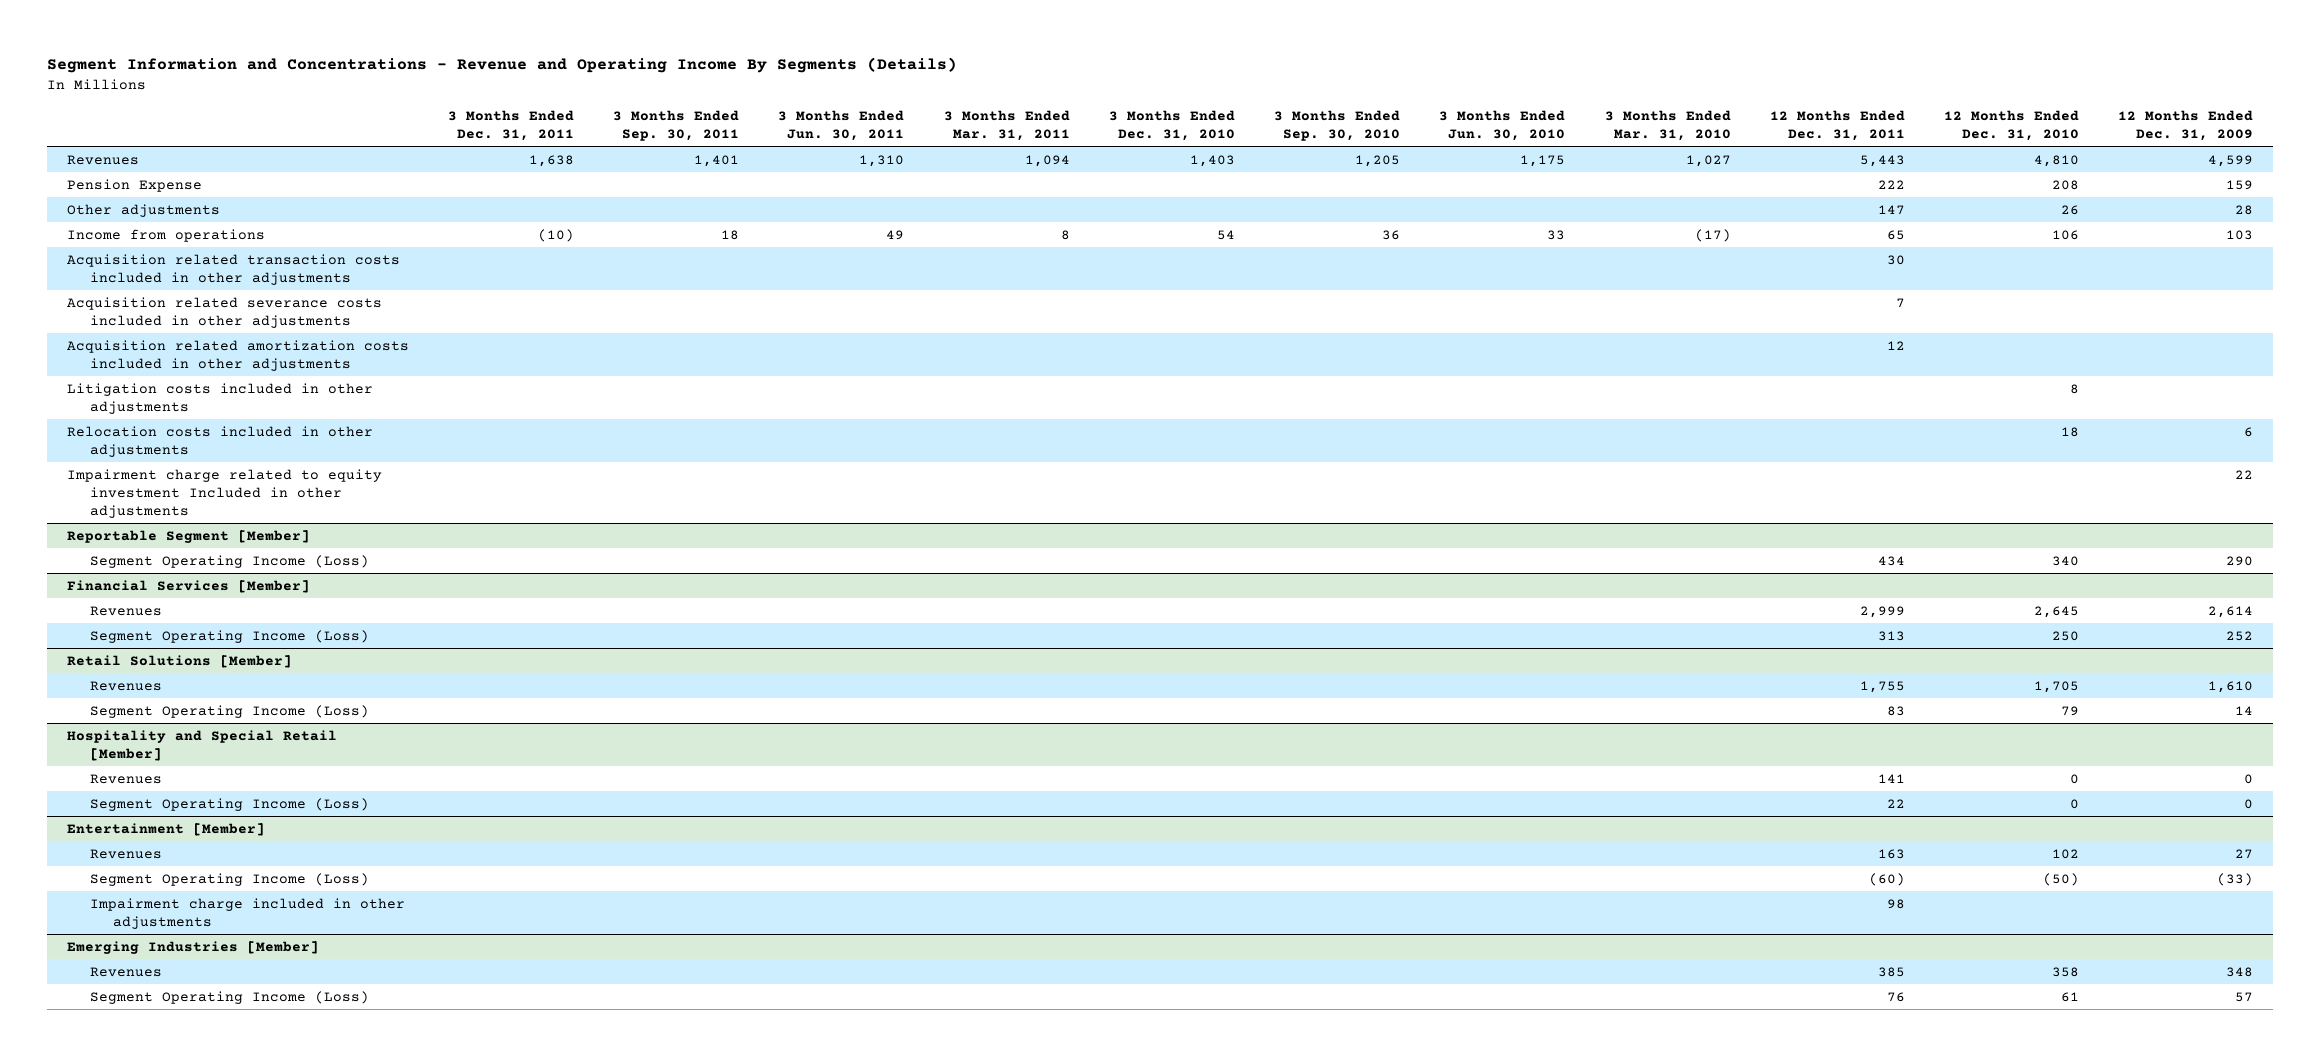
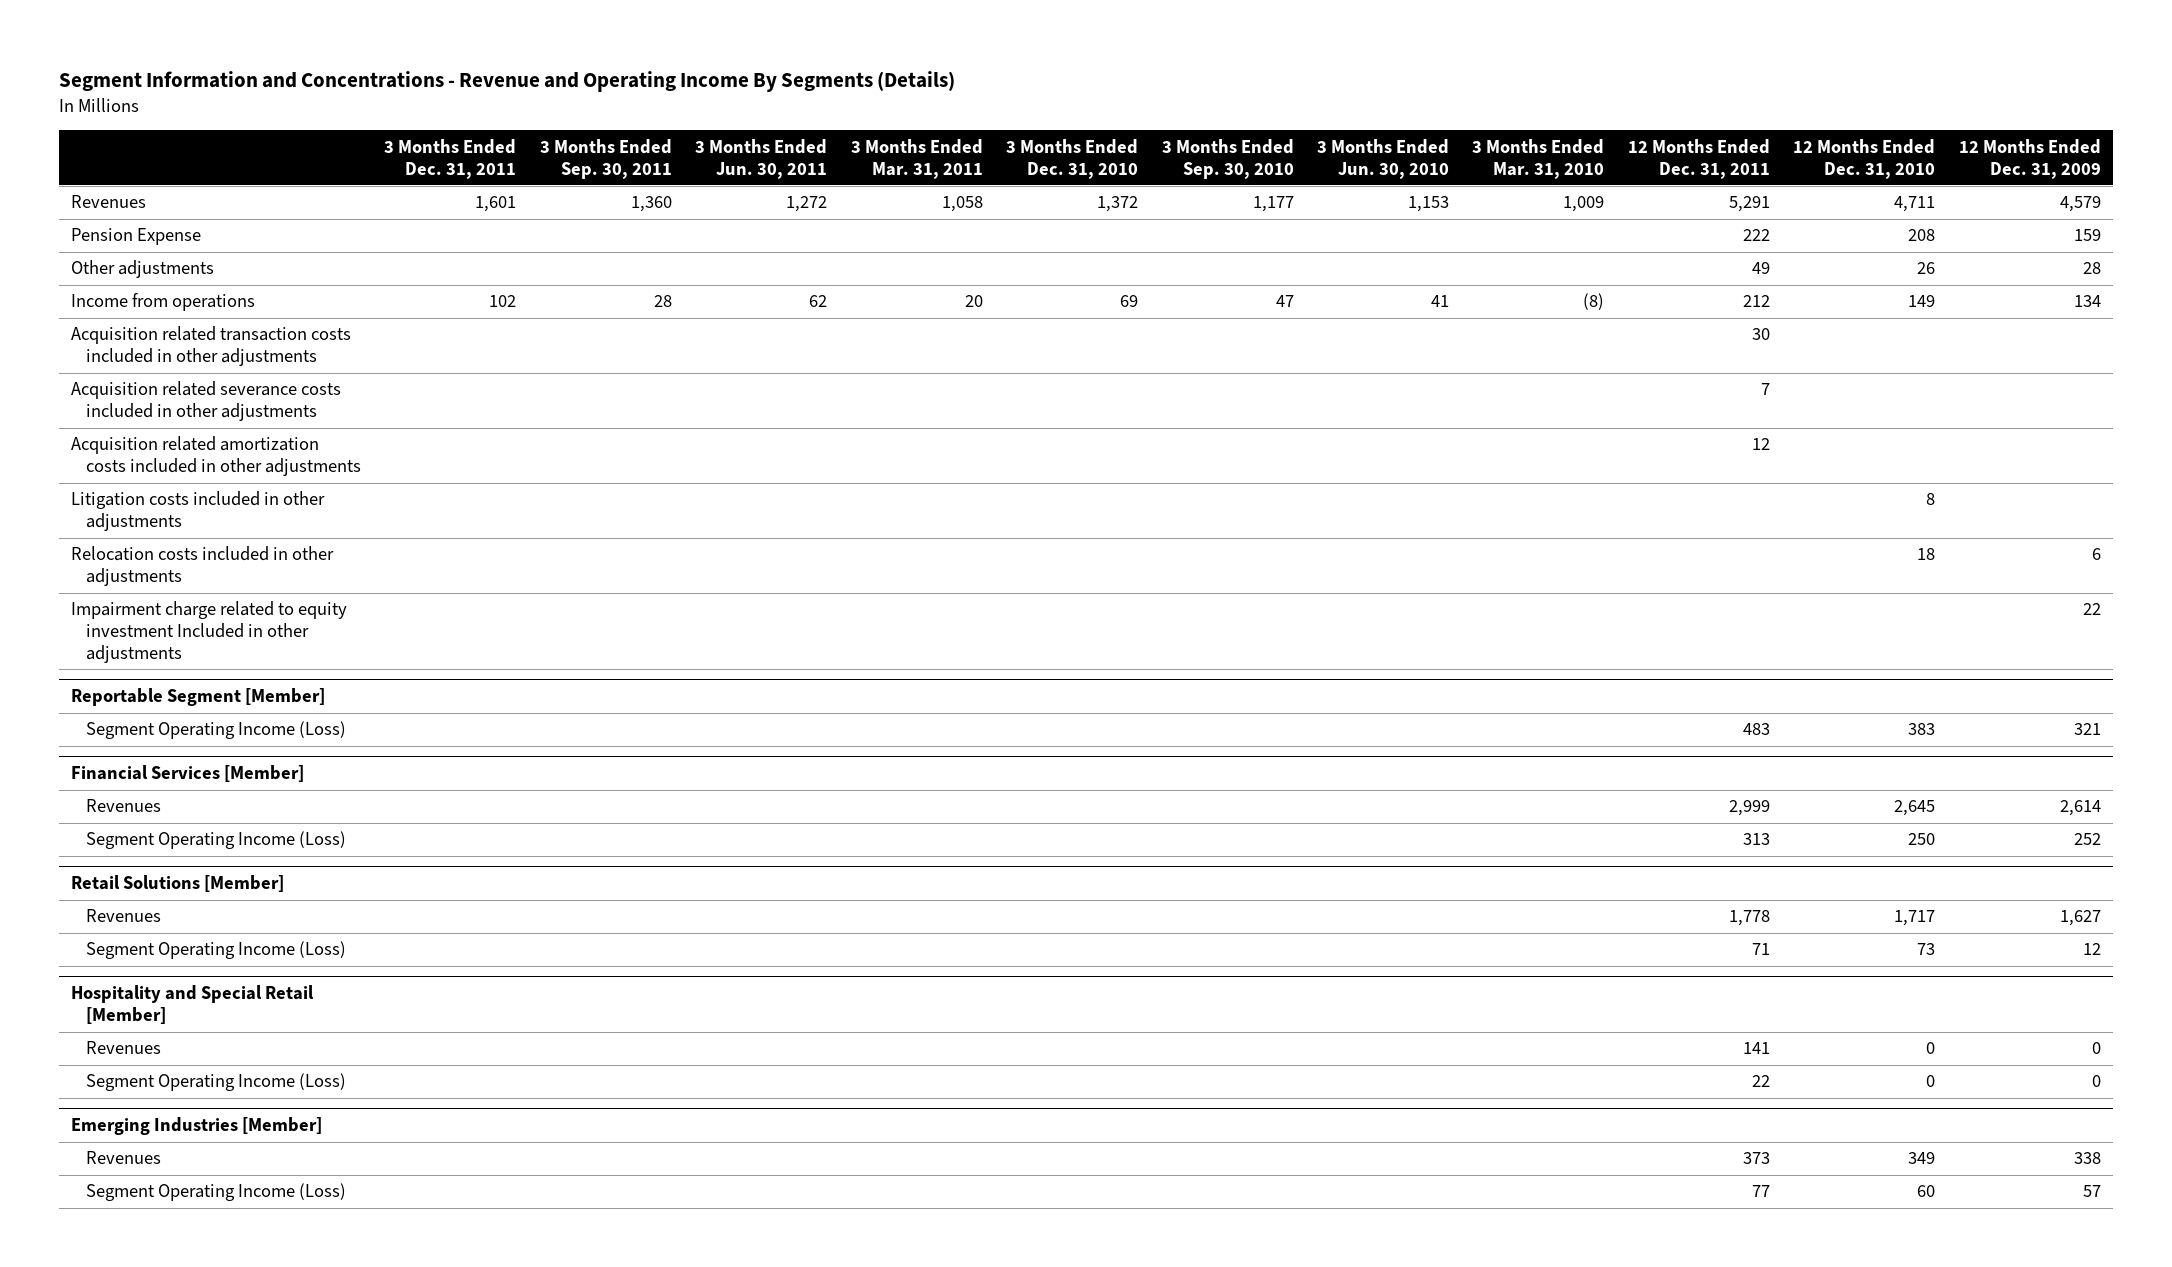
[528,154,574,167] 1,638 -> [475,196,517,213] 1,601
[694,154,740,167] 1,401 -> [630,196,672,213] 1,360
[859,154,905,167] 1,310 -> [786,196,828,213] 1,272
[1024,154,1070,167] 1,094 -> [941,196,983,213] 1,058
[1189,154,1235,167] 1,403 -> [1097,196,1139,213] 1,372
[1355,154,1401,167] 1,205 -> [1252,196,1294,213] 1,177
[1520,154,1566,167] 1,175 -> [1408,196,1450,213] 1,153
[1685,154,1731,167] 1,027 -> [1563,196,1605,213] 1,009
[1859,154,1905,167] 5,443 -> [1728,196,1770,213] 5,291
[2033,154,2079,167] 4,810 -> [1894,196,1936,213] 4,711
[2208,154,2254,167] 4,599 -> [2059,196,2101,213] 4,579
[1877,204,1905,215] 147 -> [1751,262,1770,275] 49
[537,228,574,242] (10) -> [489,295,517,308] 102
[721,229,740,240] 18 -> [653,295,672,308] 28
[886,229,905,240] 49 -> [809,295,828,308] 62
[1060,229,1070,240] 8 -> [964,295,983,308] 20
[1216,229,1235,240] 54 -> [1120,295,1139,308] 69
[1382,229,1401,240] 36 -> [1275,295,1294,308] 47
[1547,229,1566,240] 33 -> [1431,295,1450,308] 41
[1694,228,1731,242] (17) -> [1583,293,1605,311] (8)
[1886,229,1905,240] 65 -> [1742,295,1770,308] 212
[2051,229,2079,240] 106 -> [1908,295,1936,308] 149
[2226,229,2254,240] 103 -> [2073,295,2101,308] 134
[1877,555,1905,566] 434 -> [1742,723,1770,736] 483
[2051,555,2079,566] 340 -> [1908,723,1936,736] 383
[2226,555,2254,566] 290 -> [2073,723,2101,736] 321
[1859,680,1905,693] 1,755 -> [1728,910,1770,927] 1,778
[2033,680,2079,693] 1,705 -> [1894,910,1936,927] 1,717
[2208,680,2254,693] 1,610 -> [2059,910,2101,927] 1,627
[1886,705,1905,716] 83 -> [1751,943,1770,956] 71
[2060,705,2079,716] 79 -> [1917,943,1936,956] 73
[2235,705,2254,715] 14 -> [2082,943,2101,956] 12
[66,822,265,836] Entertainment [Member] -> none
[89,848,162,859] Revenues -> none
[89,872,369,886] Segment Operating Income (Loss) -> none
[89,897,405,929] Impairment charge included in other adjustments -> none
[1877,966,1905,977] 385 -> [1742,1152,1770,1165] 373
[2051,966,2079,977] 358 -> [1908,1152,1936,1165] 349
[2226,966,2254,977] 348 -> [2073,1152,2101,1165] 338
[1886,991,1905,1002] 76 -> [1751,1185,1770,1198] 77
[2060,991,2079,1002] 61 -> [1917,1185,1936,1198] 60

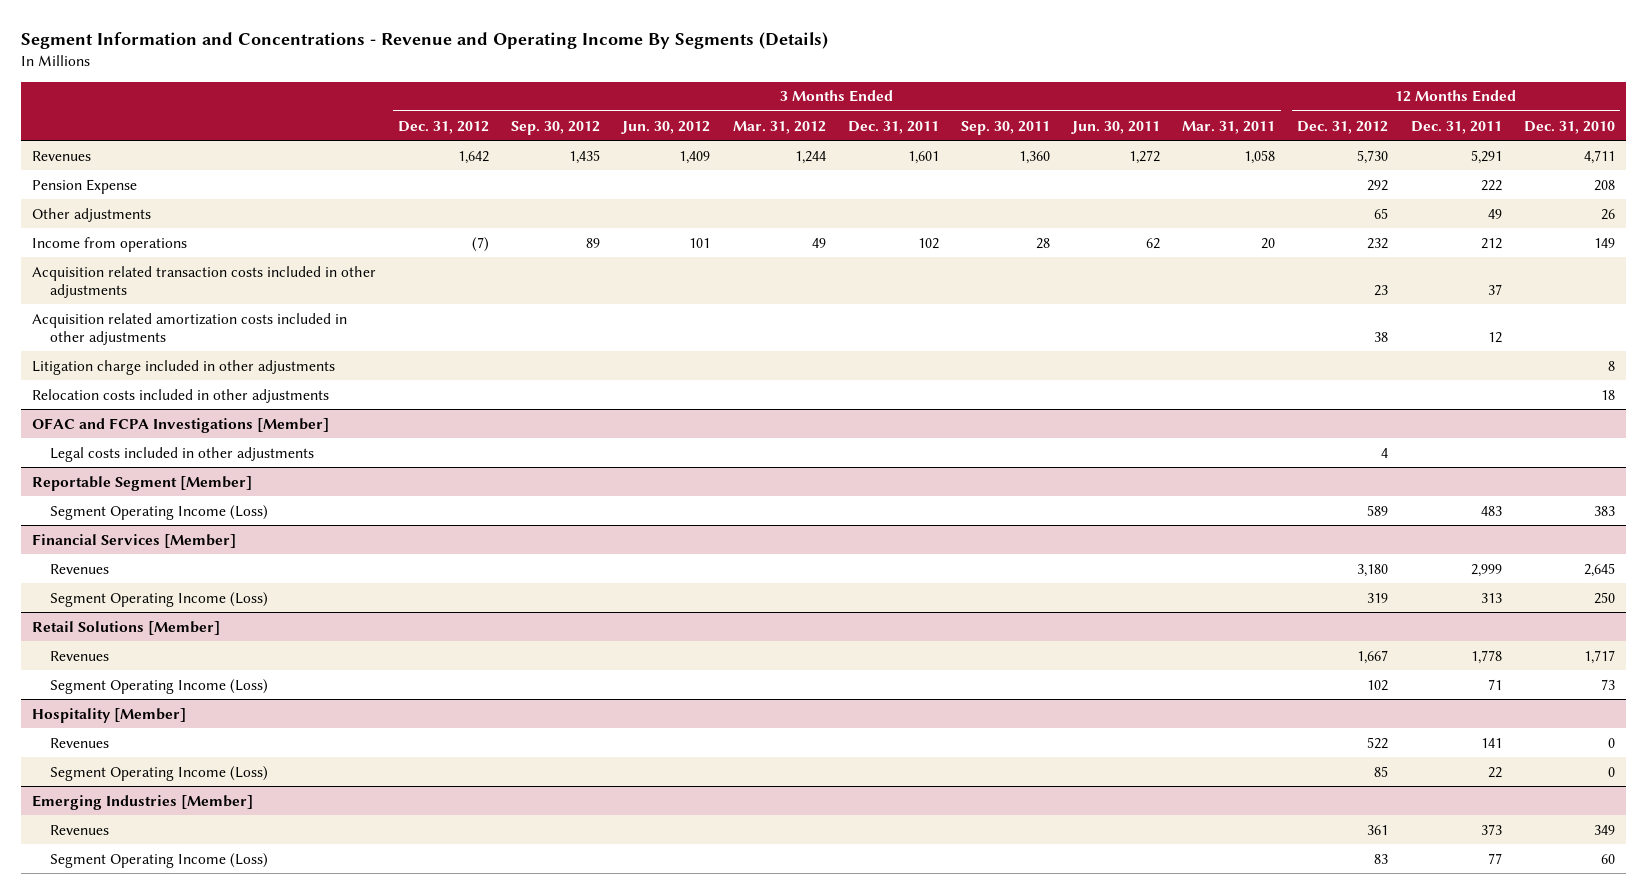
[1006,138,1139,179] 3 Months Ended Dec. 31, 2010 -> none
[1161,138,1294,179] 3 Months Ended Sep. 30, 2010 -> none
[1317,138,1450,179] 3 Months Ended Jun. 30, 2010 -> none
[1472,138,1605,179] 3 Months Ended Mar. 31, 2010 -> none
[1958,138,2101,179] 12 Months Ended Dec. 31, 2009 -> none
none -> [398,120,490,134] Dec. 31, 2012
none -> [511,120,601,135] Sep. 30, 2012
none -> [621,120,711,134] Jun. 30, 2012
none -> [732,120,826,134] Mar. 31, 2012
none -> [1297,120,1389,134] Dec. 31, 2012
[70,381,341,422] Acquisition related severance costs included in other adjustments -> none
[1751,328,1770,341] 30 -> [1487,283,1502,295] 37
[70,491,325,532] Litigation costs included in other adjustments -> [32,359,336,375] Litigation charge included in other adjustments
[70,601,347,664] Impairment charge related to equity investment Included in other adjustments -> none
none -> [32,417,330,433] OFAC and FCPA Investigations [Member]
none -> [49,446,314,462] Legal costs included in other adjustments
[70,985,314,1025] Hospitality and Special Retail [Member] -> none
none -> [32,707,187,723] Hospitality [Member]

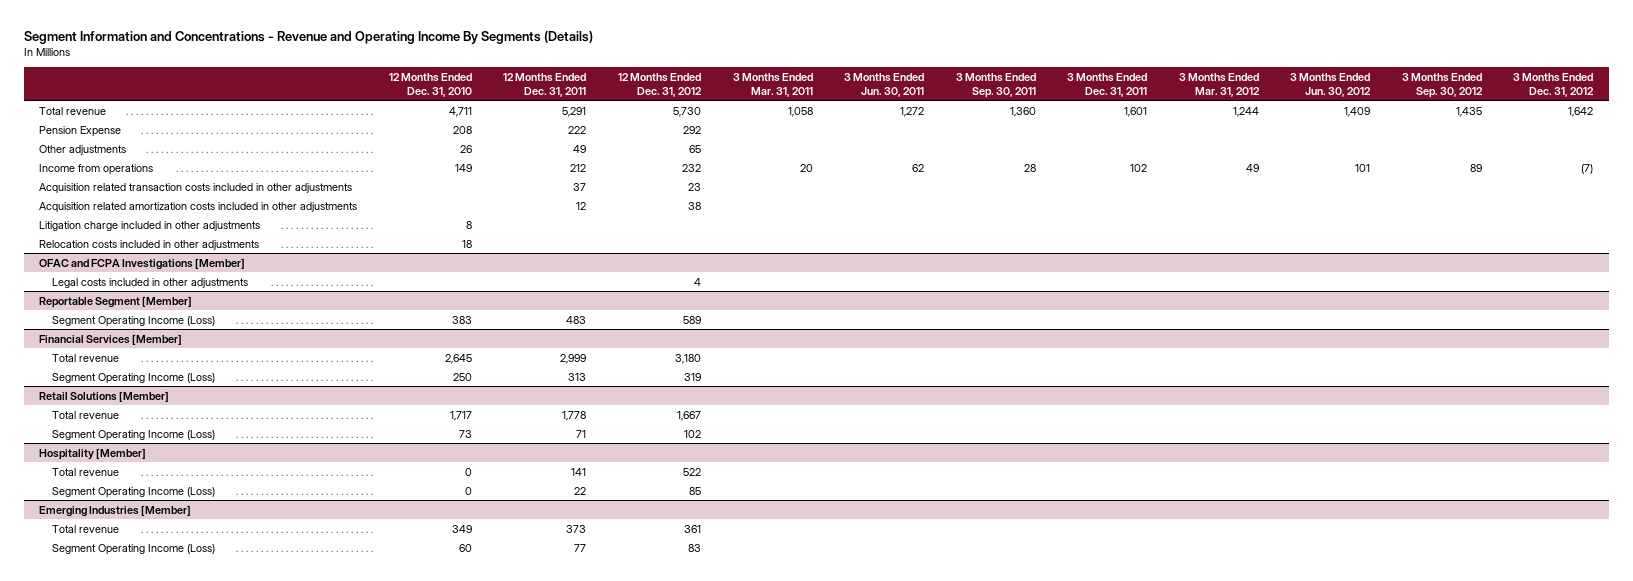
[32,150,92,161] Revenues -> [39,106,107,115] Total revenue
[49,563,109,574] Revenues -> [52,353,120,362] Total revenue
[49,650,109,661] Revenues -> [52,410,120,419] Total revenue
[49,737,109,748] Revenues -> [52,467,120,476] Total revenue
[49,824,109,835] Revenues -> [52,524,120,533] Total revenue

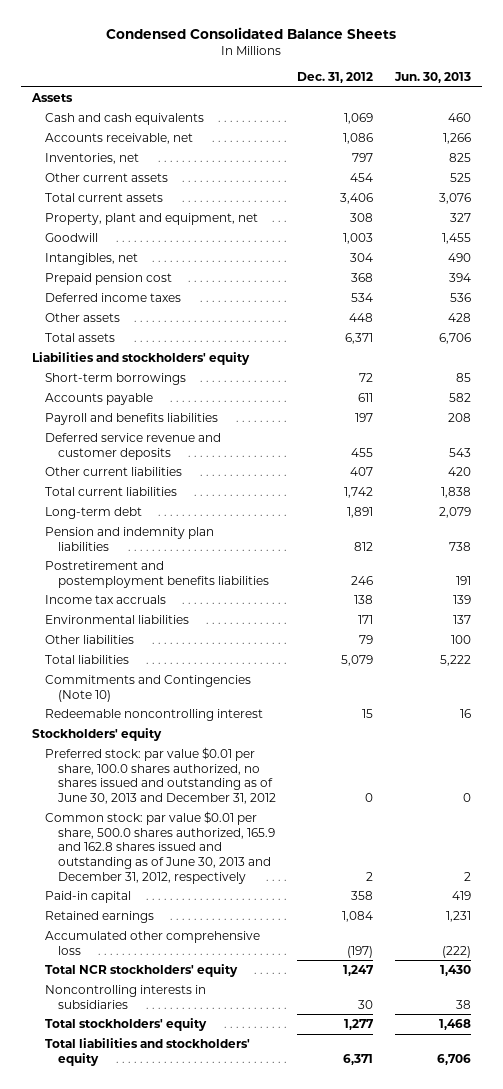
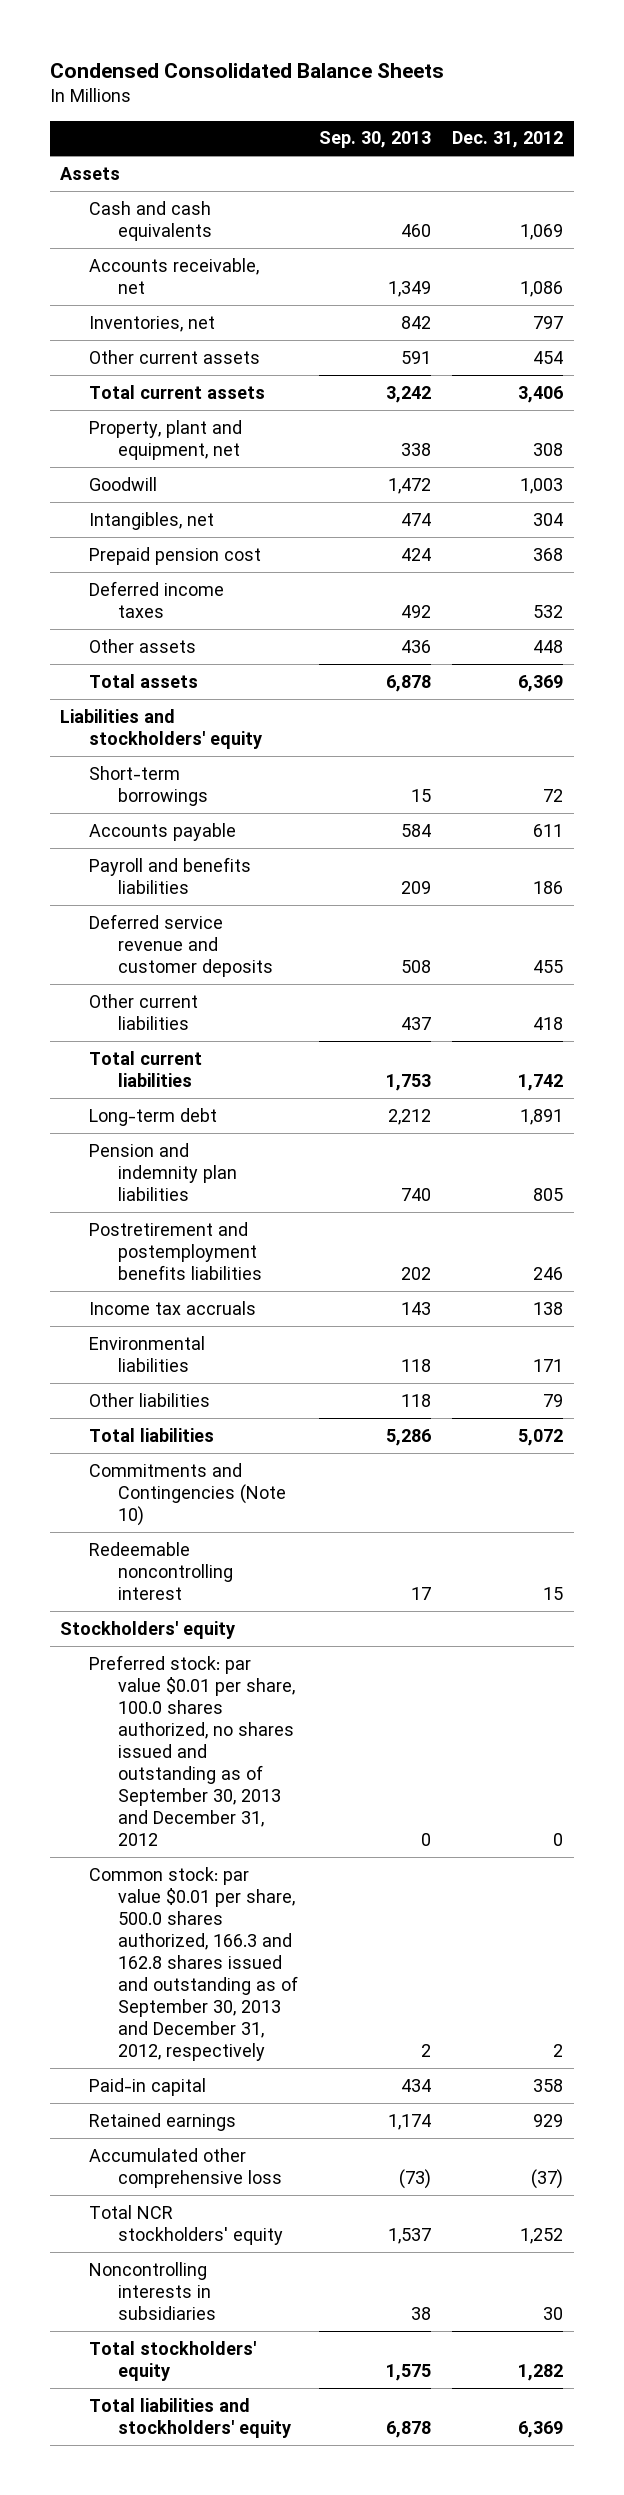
[393,71,471,83] Jun. 30, 2013 -> none
none -> [319,131,432,149] Sep. 30, 2013
[351,292,374,302] 534 -> [533,604,564,618] 532
[345,332,374,344] 6,371 -> [518,674,564,692] 6,369
[355,412,374,422] 197 -> [533,880,564,894] 186
[350,466,374,476] 407 -> [533,1016,564,1030] 418
[354,541,374,551] 812 -> [533,1187,564,1201] 805
[341,654,374,666] 5,079 -> [518,1428,564,1446] 5,072
[44,746,276,805] Preferred stock: par value $0.01 per share, 100.0 shares authorized, no shares issued and outstanding as of June 30, 2013 and December 31, 2012 -> [89,1654,296,1847] Preferred stock: par value $0.01 per share, 100.0 shares authorized, no shares issued and outstanding as of September 30, 2013 and December 31, 2012
[44,810,275,884] Common stock: par value $0.01 per share, 500.0 shares authorized, 165.9 and 162.8 shares issued and outstanding as of June 30, 2013 and December 31, 2012, respectively -> [89,1866,299,2062] Common stock: par value $0.01 per share, 500.0 shares authorized, 166.3 and 162.8 shares issued and outstanding as of September 30, 2013 and December 31, 2012, respectively
[342,910,374,922] 1,084 -> [533,2113,564,2127] 929
[347,945,374,958] (197) -> [531,2168,564,2189] (37)
[343,964,375,976] 1,247 -> [520,2227,564,2244] 1,252
[344,1018,375,1030] 1,277 -> [518,2363,564,2381] 1,282
[343,1053,374,1065] 6,371 -> [518,2420,564,2438] 6,369

